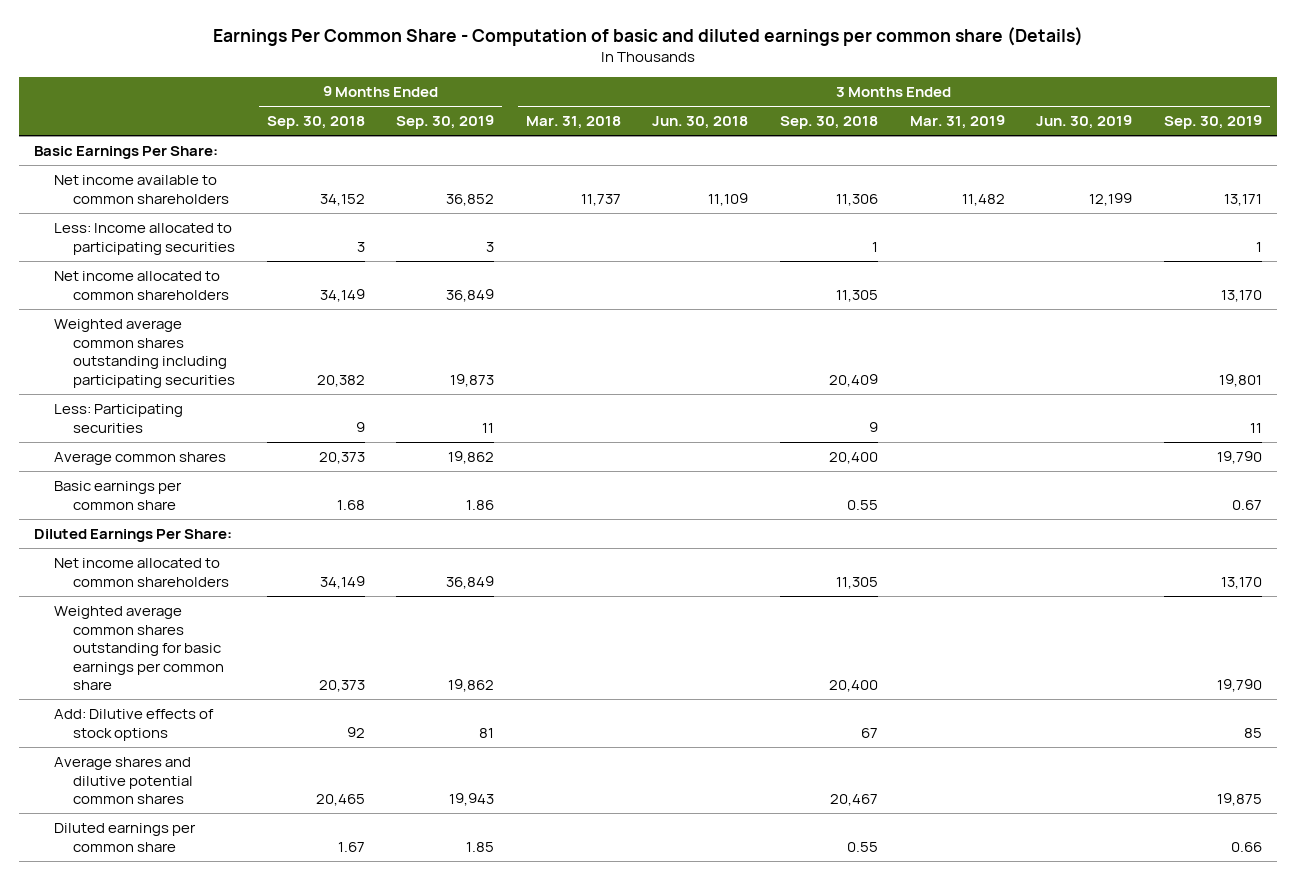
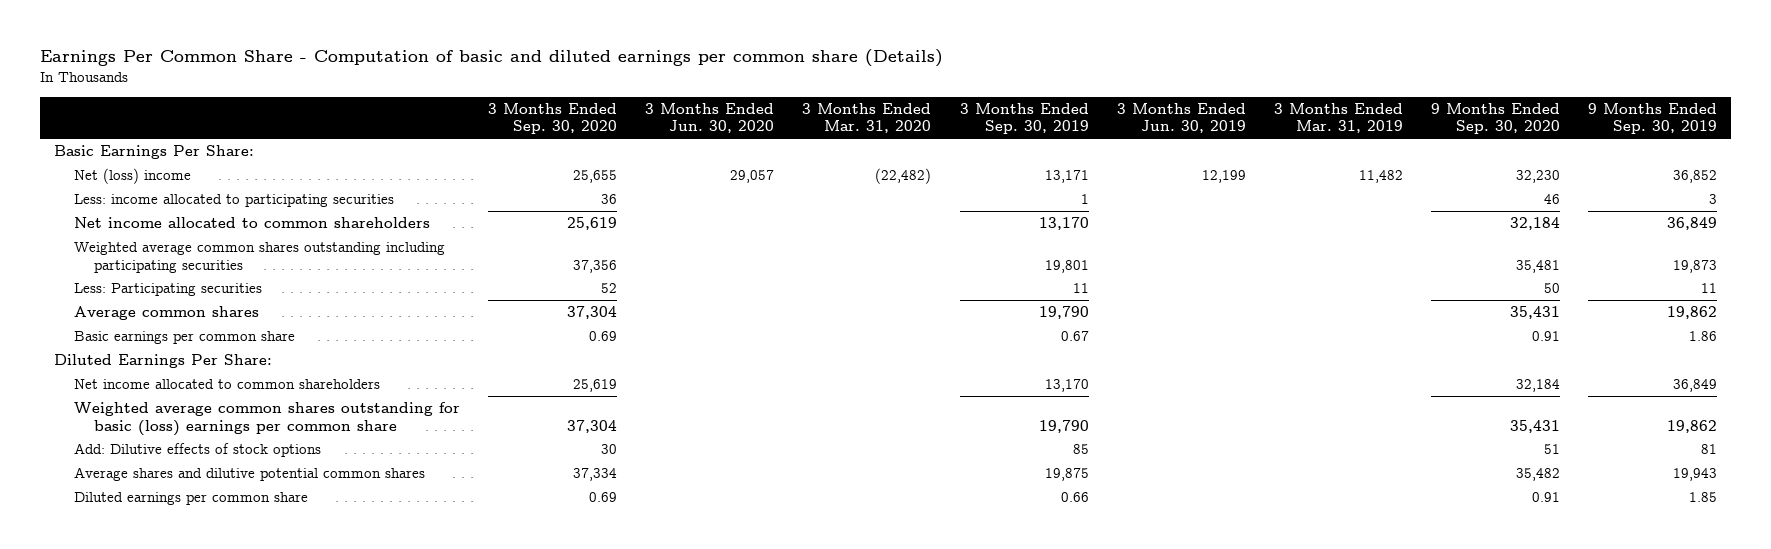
[266,116,365,130] Sep. 30, 2018 -> none
[525,116,621,130] Mar. 31, 2018 -> none
[652,116,749,130] Jun. 30, 2018 -> none
[779,116,878,130] Sep. 30, 2018 -> none
none -> [488,102,618,135] 3 Months Ended Sep. 30, 2020
none -> [645,102,775,134] 3 Months Ended Jun. 30, 2020
none -> [802,102,932,134] 3 Months Ended Mar. 31, 2020
none -> [1431,102,1561,135] 9 Months Ended Sep. 30, 2020
[53,174,230,204] Net income available to common shareholders -> [73,167,191,184] Net (loss) income
[53,222,236,255] Less: Income allocated to participating securities -> [73,193,394,207] Less: income allocated to participating securities
[53,605,225,691] Weighted average common shares outstanding for basic earnings per common share -> [73,401,460,436] Weighted average common shares outstanding for basic (loss) earnings per common share

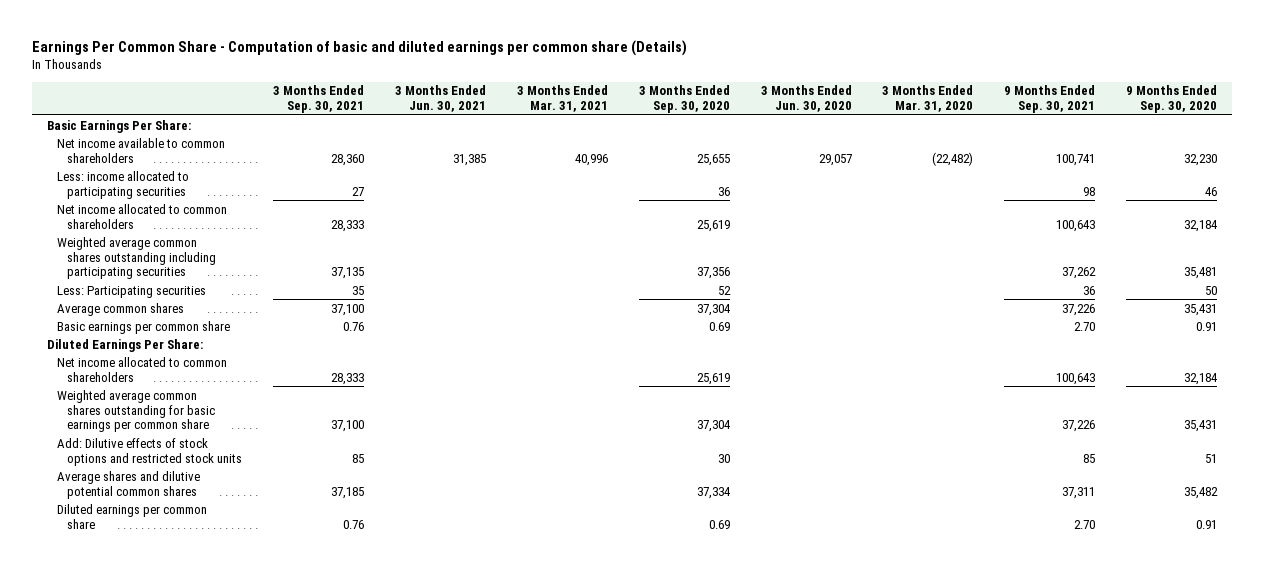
[959,102,1089,135] 3 Months Ended Sep. 30, 2019 -> none
[1116,102,1246,134] 3 Months Ended Jun. 30, 2019 -> none
[1274,102,1404,134] 3 Months Ended Mar. 31, 2019 -> none
[1588,102,1718,135] 9 Months Ended Sep. 30, 2019 -> none
none -> [273,85,365,114] 3 Months Ended Sep. 30, 2021
none -> [395,85,487,113] 3 Months Ended Jun. 30, 2021
none -> [516,85,608,113] 3 Months Ended Mar. 31, 2021
none -> [1004,85,1096,114] 9 Months Ended Sep. 30, 2021
[73,167,191,184] Net (loss) income -> [57,137,226,163] Net income available to common shareholders
[73,401,460,436] Weighted average common shares outstanding for basic (loss) earnings per common share -> [57,389,216,433] Weighted average common shares outstanding for basic earnings per common share
[73,442,321,457] Add: Dilutive effects of stock options -> [57,437,243,466] Add: Dilutive effects of stock options and restricted stock units

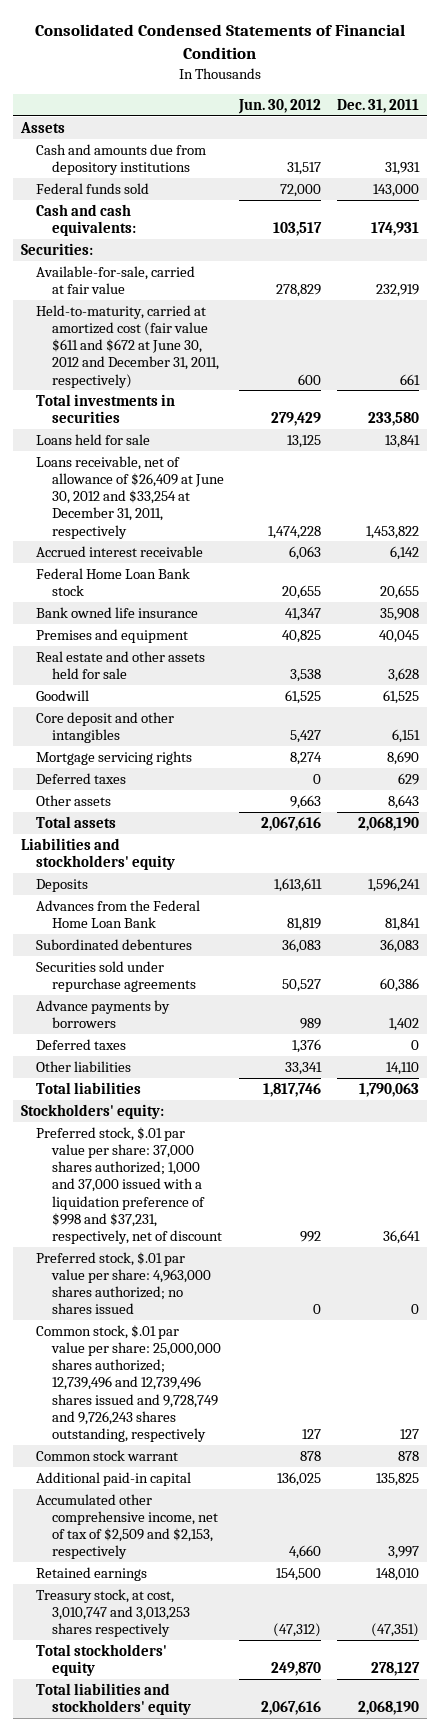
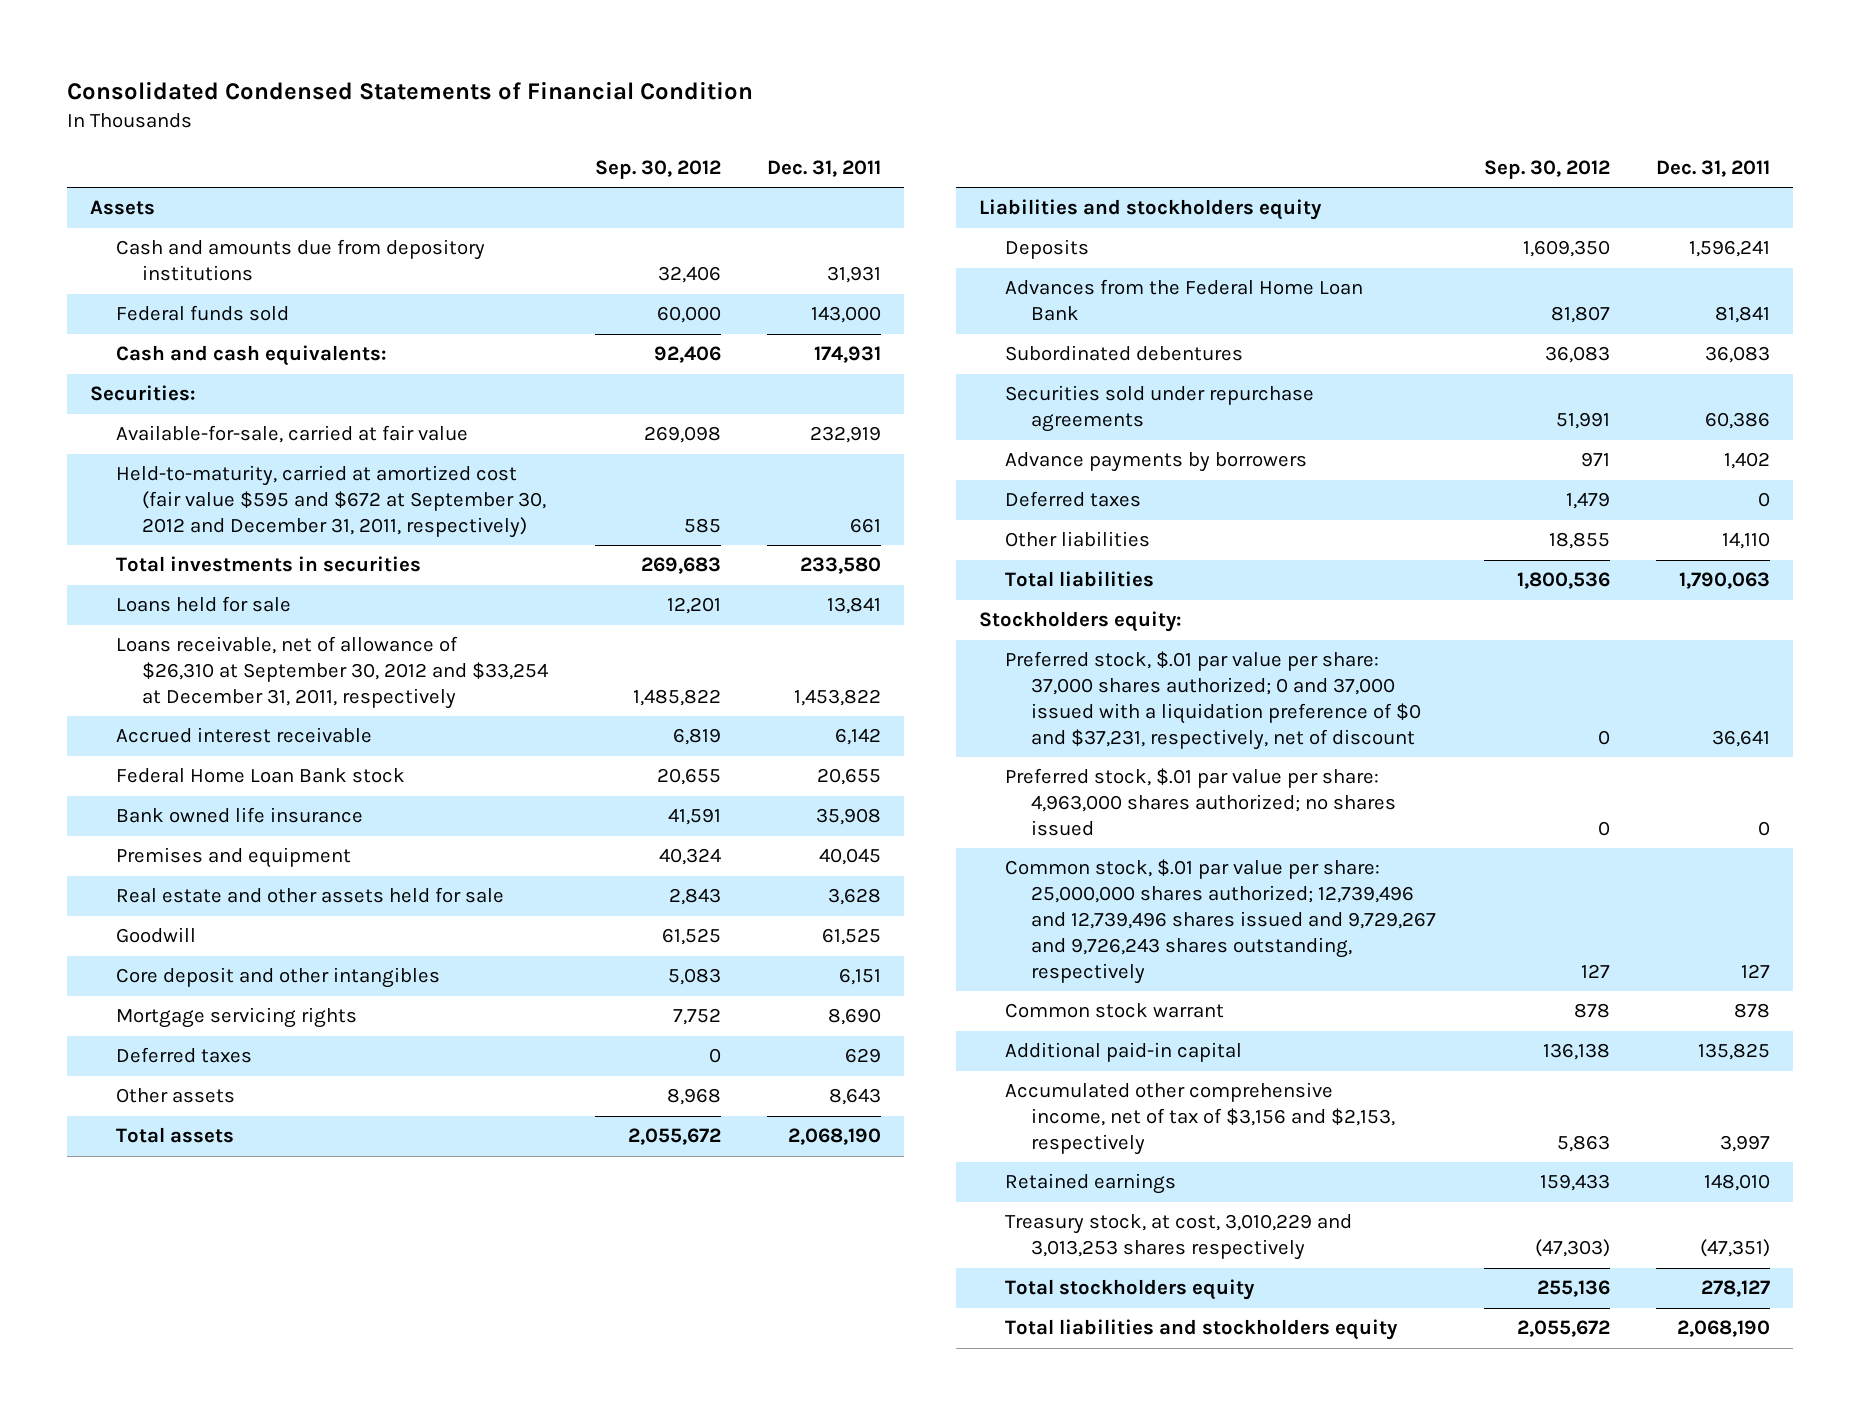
[238,98,322,114] Jun. 30, 2012 -> none
none -> [594,160,721,180] Sep. 30, 2012
[36,304,219,388] Held-to-maturity, carried at amortized cost (fair value $611 and $672 at June 30, 2012 and December 31, 2011, respectively) -> [116,465,547,539] Held-to-maturity, carried at amortized cost (fair value $595 and $672 at September 30, 2012 and December 31, 2011, respectively)
[36,455,224,539] Loans receivable, net of allowance of $26,409 at June 30, 2012 and $33,254 at December 31, 2011, respectively -> [116,636,549,710] Loans receivable, net of allowance of $26,310 at September 30, 2012 and $33,254 at December 31, 2011, respectively
[20,837,176,871] Liabilities and stockholders' equity -> [978,199,1322,221] Liabilities and stockholders equity
[20,1103,164,1119] Stockholders' equity: -> [978,611,1182,633] Stockholders equity:
[36,1126,222,1244] Preferred stock, $.01 par value per share: 37,000 shares authorized; 1,000 and 37,000 issued with a liquidation preference of $998 and $37,231, respectively, net of discount -> [1005,651,1422,750] Preferred stock, $.01 par value per share: 37,000 shares authorized; 0 and 37,000 issued with a liquidation preference of $0 and $37,231, respectively, net of discount
[36,1324,221,1442] Common stock, $.01 par value per share: 25,000,000 shares authorized; 12,739,496 and 12,739,496 shares issued and 9,728,749 and 9,726,243 shares outstanding, respectively -> [1005,859,1437,984] Common stock, $.01 par value per share: 25,000,000 shares authorized; 12,739,496 and 12,739,496 shares issued and 9,729,267 and 9,726,243 shares outstanding, respectively
[36,1493,218,1560] Accumulated other comprehensive income, net of tax of $2,509 and $2,153, respectively -> [1005,1082,1396,1156] Accumulated other comprehensive income, net of tax of $3,156 and $2,153, respectively
[36,1588,190,1638] Treasury stock, at cost, 3,010,747 and 3,013,253 shares respectively -> [1005,1214,1353,1261] Treasury stock, at cost, 3,010,229 and 3,013,253 shares respectively
[36,1643,168,1677] Total stockholders' equity -> [1005,1279,1256,1301] Total stockholders equity
[36,1682,191,1716] Total liabilities and stockholders' equity -> [1005,1319,1399,1341] Total liabilities and stockholders equity

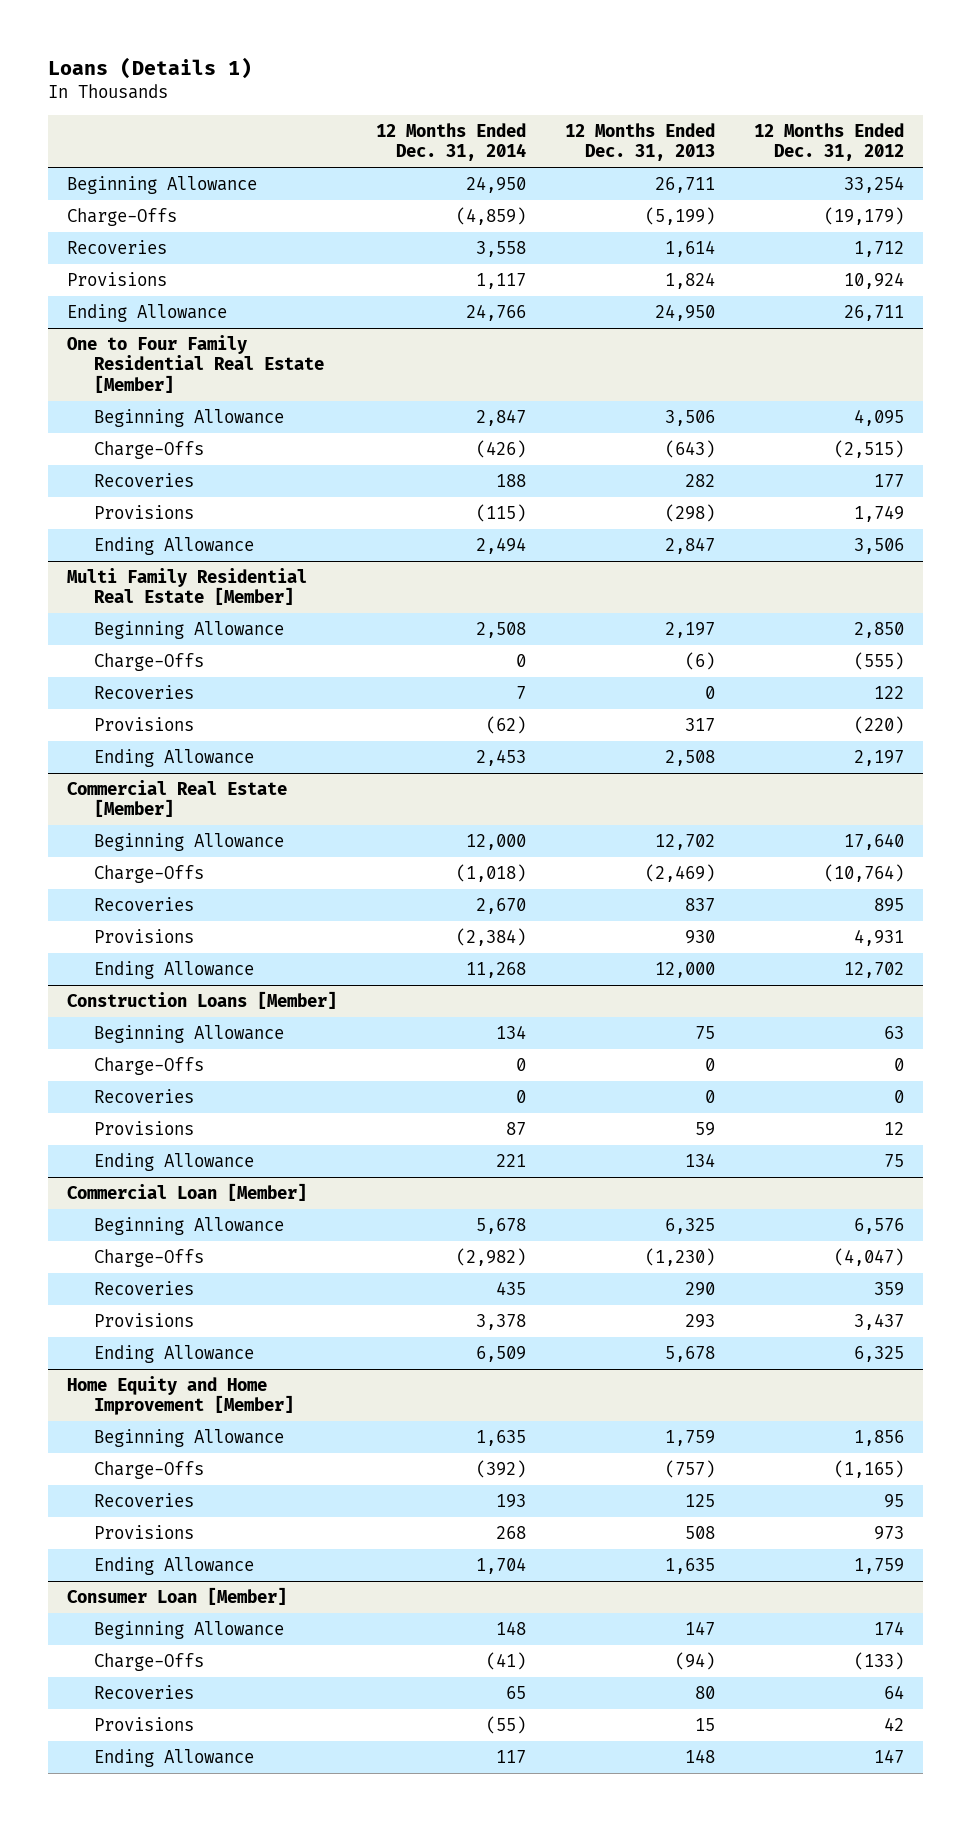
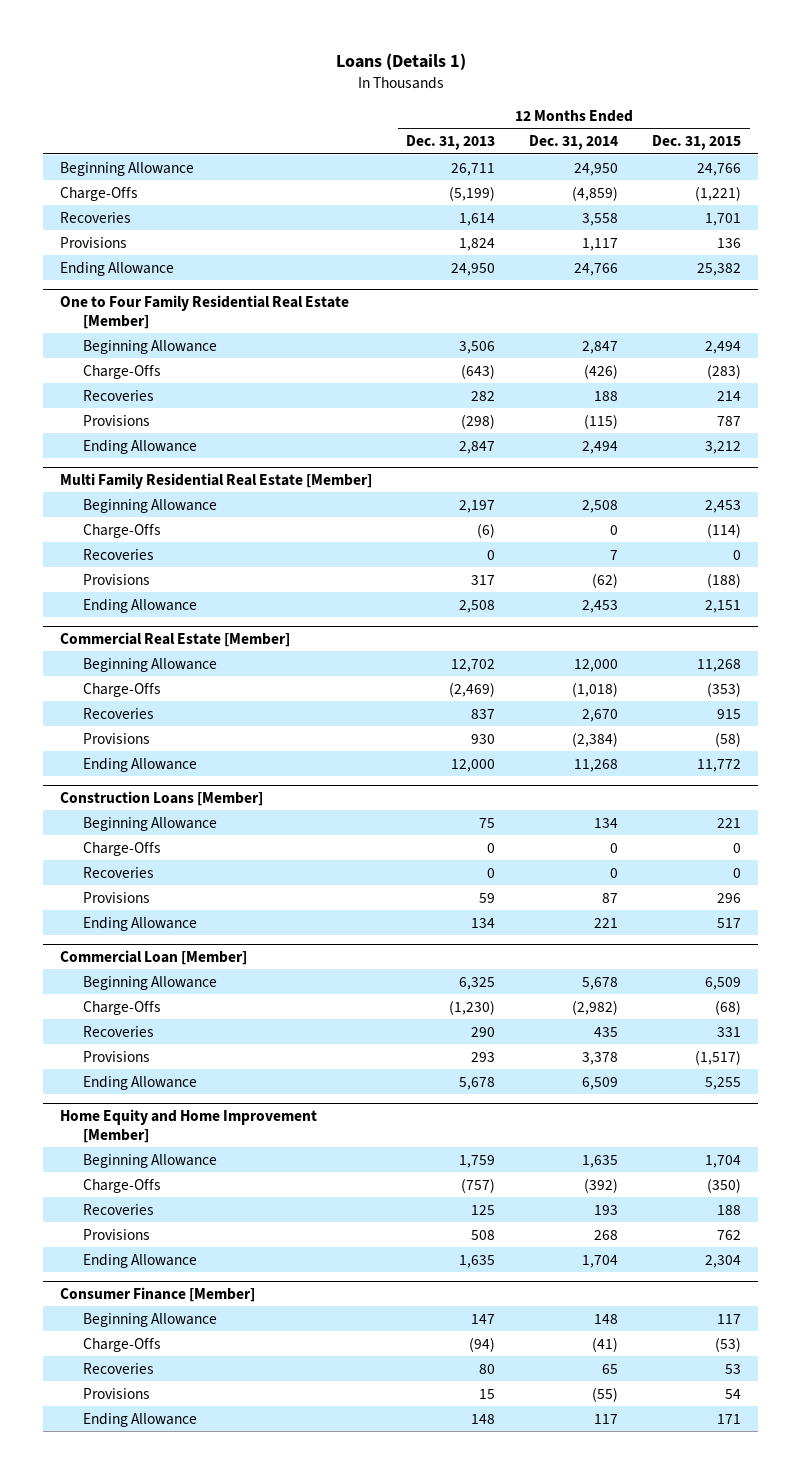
[753,122,904,162] 12 Months Ended Dec. 31, 2012 -> none
none -> [652,135,742,151] Dec. 31, 2015
[67,1586,288,1605] Consumer Loan [Member] -> [60,1286,256,1302] Consumer Finance [Member]

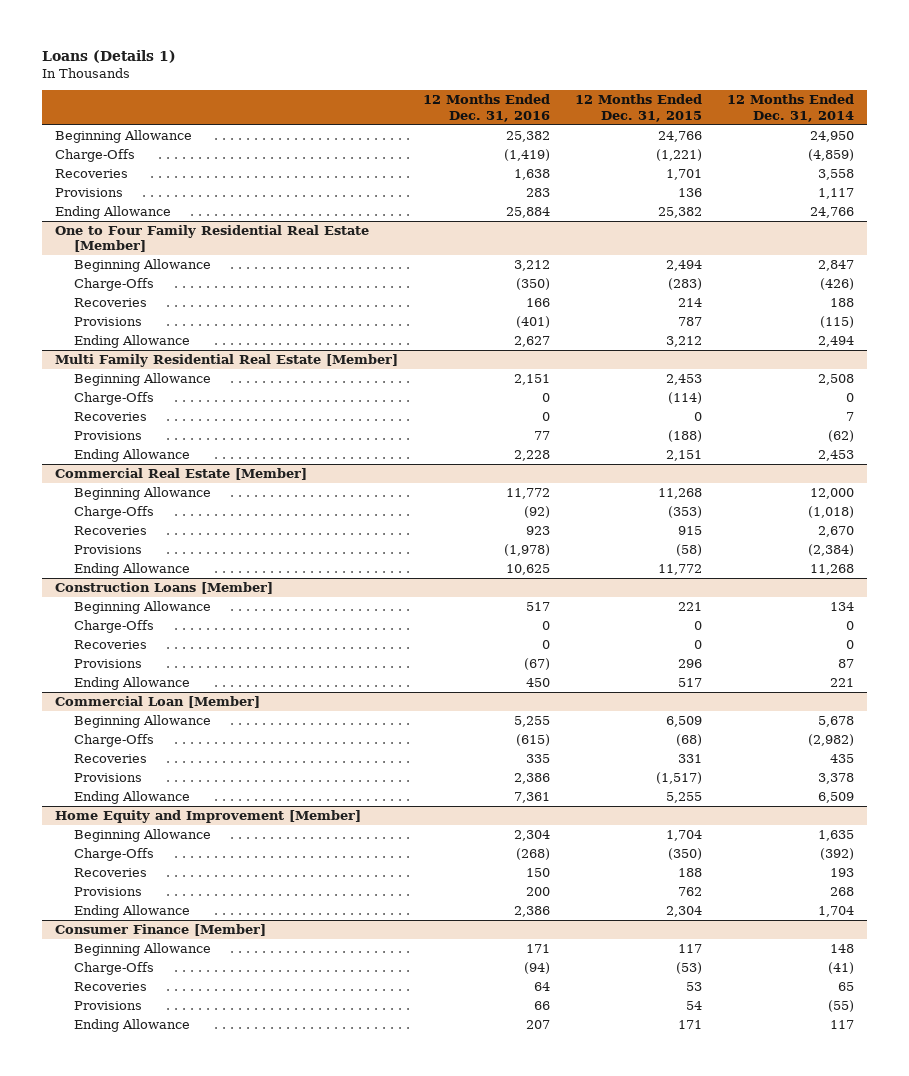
[406,135,496,151] Dec. 31, 2013 -> none
none -> [423,94,551,122] 12 Months Ended Dec. 31, 2016
[60,1108,318,1143] Home Equity and Home Improvement [Member] -> [54,810,361,824] Home Equity and Improvement [Member]

